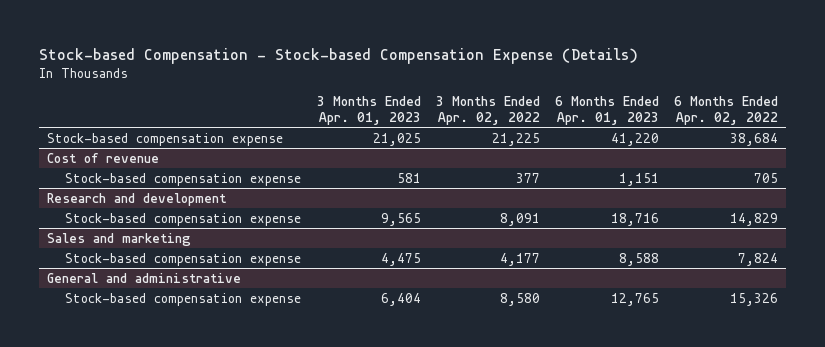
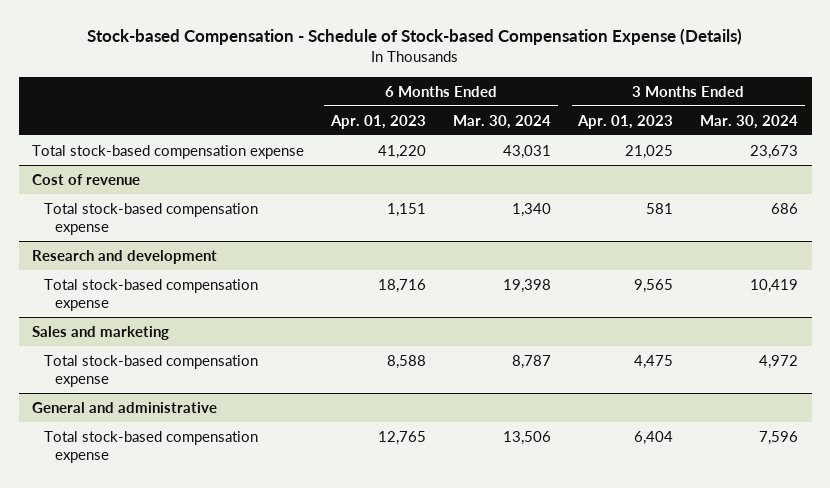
[39,47,639,64] Stock-based Compensation - Stock-based Compensation Expense (Details) -> [87,27,743,45] Stock-based Compensation - Schedule of Stock-based Compensation Expense (Details)
[435,95,540,125] 3 Months Ended Apr. 02, 2022 -> none
[673,95,778,125] 6 Months Ended Apr. 02, 2022 -> none
none -> [453,114,552,129] Mar. 30, 2024
none -> [700,114,799,129] Mar. 30, 2024
[46,132,283,146] Stock-based compensation expense -> [32,144,305,159] Total stock-based compensation expense
[65,172,302,186] Stock-based compensation expense -> [43,202,258,235] Total stock-based compensation expense
[65,212,302,226] Stock-based compensation expense -> [43,278,258,311] Total stock-based compensation expense
[65,252,302,266] Stock-based compensation expense -> [43,354,258,387] Total stock-based compensation expense
[65,292,302,306] Stock-based compensation expense -> [43,430,258,463] Total stock-based compensation expense

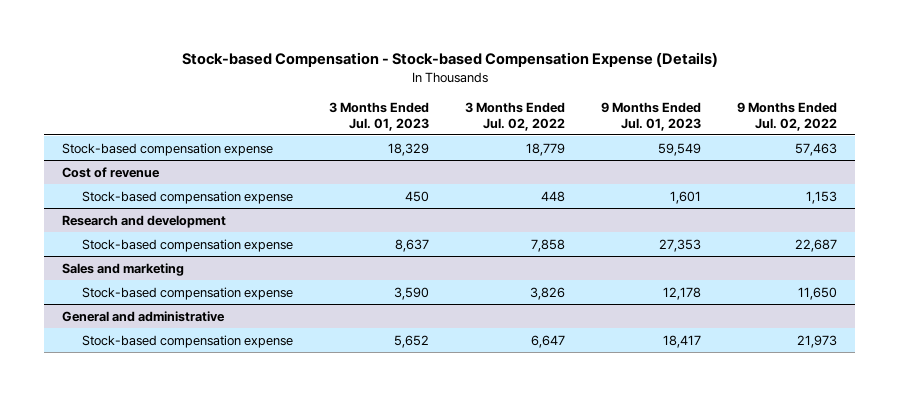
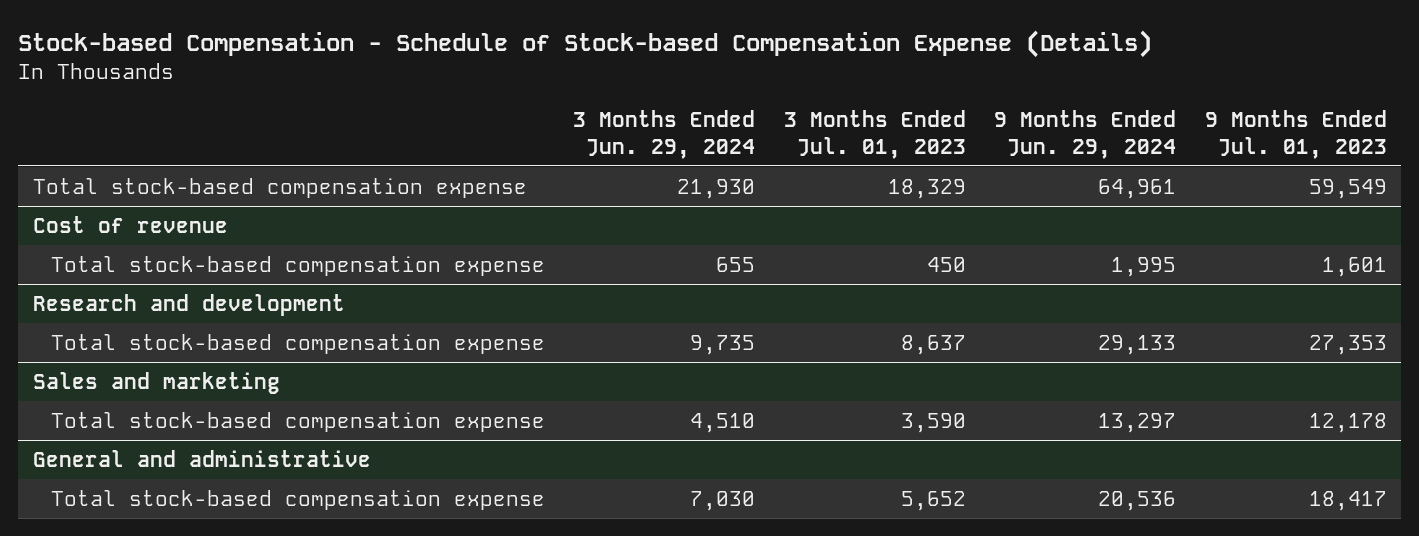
[181,52,718,68] Stock-based Compensation - Stock-based Compensation Expense (Details) -> [18,29,1153,58] Stock-based Compensation - Schedule of Stock-based Compensation Expense (Details)
[465,101,566,131] 3 Months Ended Jul. 02, 2022 -> none
[737,101,838,131] 9 Months Ended Jul. 02, 2022 -> none
none -> [573,109,756,159] 3 Months Ended Jun. 29, 2024
none -> [994,109,1177,159] 9 Months Ended Jun. 29, 2024
[61,142,273,156] Stock-based compensation expense -> [32,177,527,198] Total stock-based compensation expense
[82,190,294,204] Stock-based compensation expense -> [50,255,545,276] Total stock-based compensation expense
[82,238,294,252] Stock-based compensation expense -> [50,333,545,354] Total stock-based compensation expense
[82,286,294,300] Stock-based compensation expense -> [50,411,545,432] Total stock-based compensation expense
[82,334,294,348] Stock-based compensation expense -> [50,489,545,510] Total stock-based compensation expense

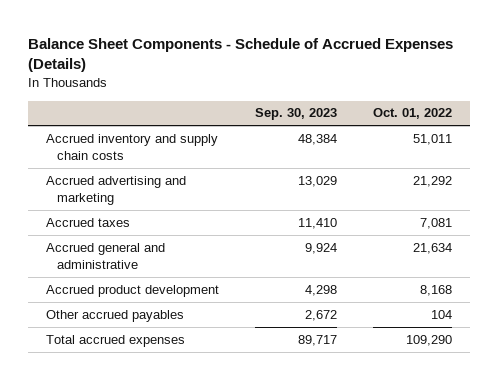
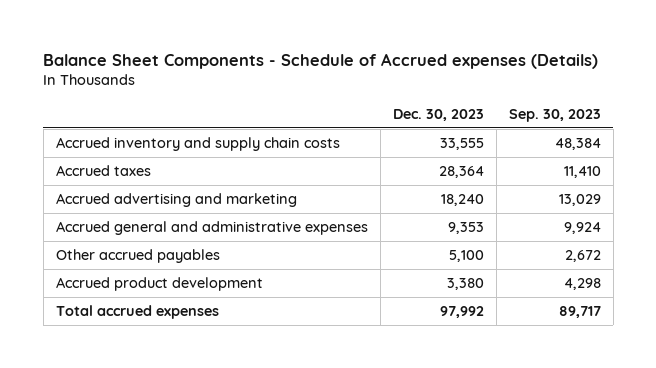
[28,37,454,73] Balance Sheet Components - Schedule of Accrued Expenses (Details) -> [43,52,599,69] Balance Sheet Components - Schedule of Accrued expenses (Details)
[373,108,453,120] Oct. 01, 2022 -> none
none -> [392,108,484,121] Dec. 30, 2023
[46,175,187,205] Accrued advertising and marketing -> [55,193,297,208] Accrued advertising and marketing
[46,242,166,269] Accrued general and administrative -> [55,221,368,236] Accrued general and administrative expenses
[46,284,220,297] Accrued product development -> [55,277,263,292] Accrued product development

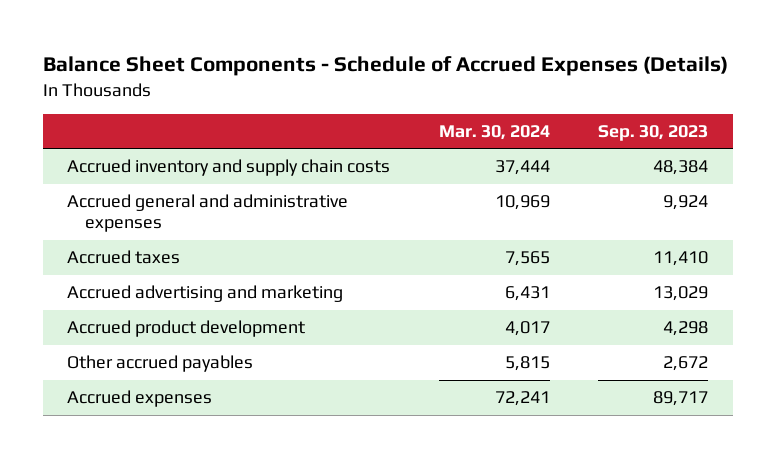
[43,52,599,69] Balance Sheet Components - Schedule of Accrued expenses (Details) -> [43,56,729,77] Balance Sheet Components - Schedule of Accrued Expenses (Details)
[392,108,484,121] Dec. 30, 2023 -> none
none -> [438,125,550,141] Mar. 30, 2024
[55,221,368,236] Accrued general and administrative expenses -> [67,194,349,233] Accrued general and administrative expenses
[55,249,220,264] Other accrued payables -> [67,355,254,373] Other accrued payables
[55,305,219,320] Total accrued expenses -> [67,390,213,408] Accrued expenses

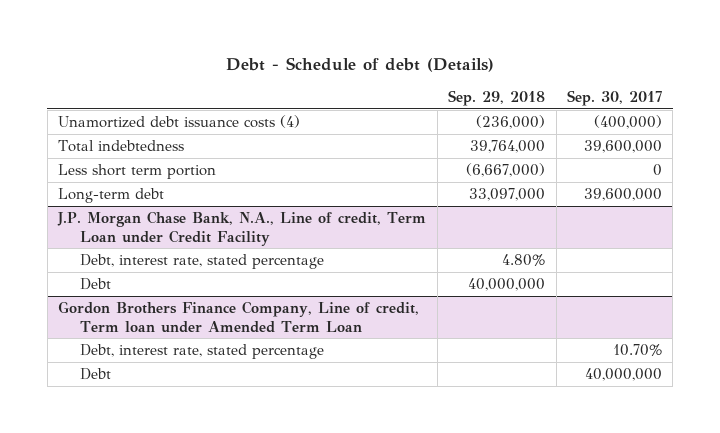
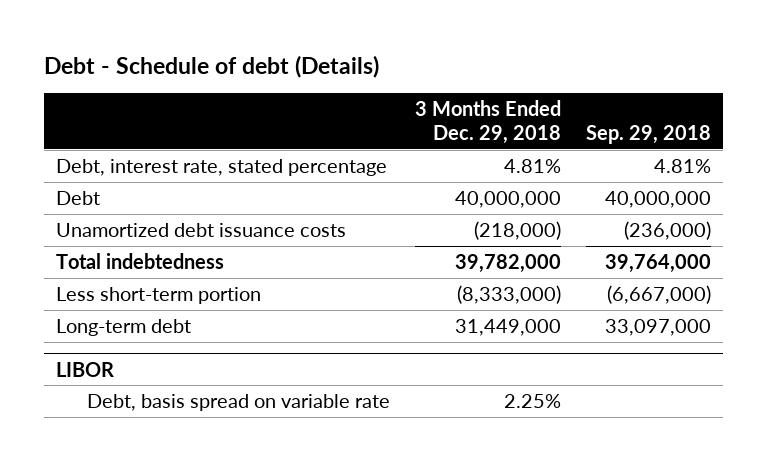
[566,90,662,107] Sep. 30, 2017 -> none
none -> [414,100,561,144] 3 Months Ended Dec. 29, 2018
none -> [56,158,388,176] Debt, interest rate, stated percentage
none -> [56,190,101,205] Debt
[58,115,301,129] Unamortized debt issuance costs (4) -> [56,222,347,237] Unamortized debt issuance costs
[58,164,217,180] Less short term portion -> [56,286,262,304] Less short-term portion
[57,211,427,246] J.P. Morgan Chase Bank, N.A., Line of credit, Term Loan under Credit Facility -> none
[80,254,325,270] Debt, interest rate, stated percentage -> none
[80,278,112,291] Debt -> none
[58,301,420,333] Gordon Brothers Finance Company, Line of credit, Term loan under Amended Term Loan -> none
[80,344,325,360] Debt, interest rate, stated percentage -> none
[80,368,112,381] Debt -> none
none -> [56,361,115,377] LIBOR
none -> [86,393,390,411] Debt, basis spread on variable rate

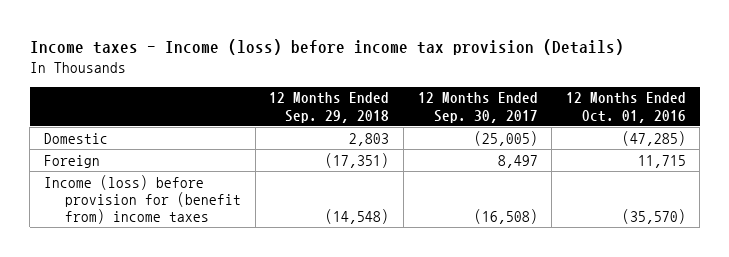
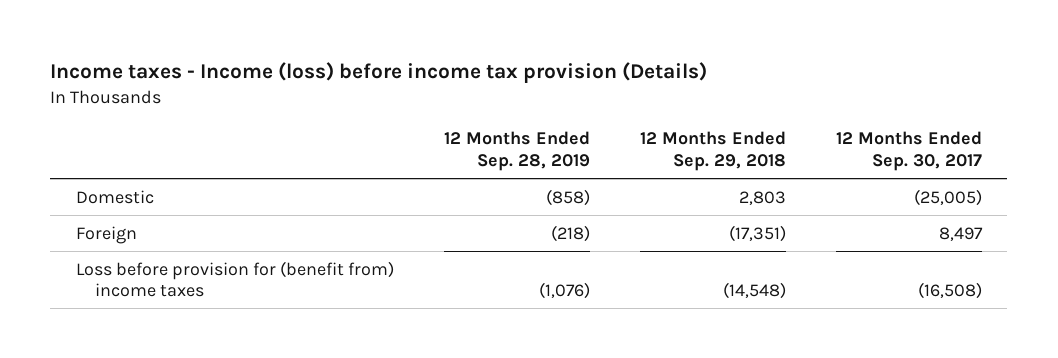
[565,92,686,123] 12 Months Ended Oct. 01, 2016 -> none
none -> [443,131,590,172] 12 Months Ended Sep. 28, 2019
[43,174,242,224] Income (loss) before provision for (benefit from) income taxes -> [75,260,394,298] Loss before provision for (benefit from) income taxes

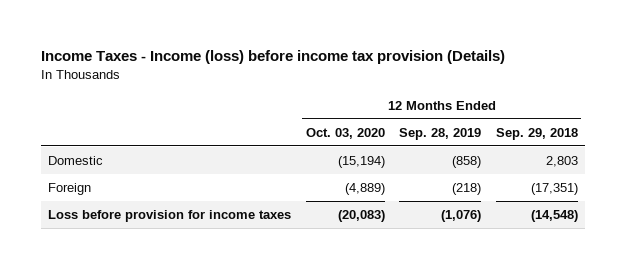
[50,62,708,84] Income taxes - Income (loss) before income tax provision (Details) -> [41,50,506,65] Income Taxes - Income (loss) before income tax provision (Details)
[836,131,983,172] 12 Months Ended Sep. 30, 2017 -> none
none -> [305,127,385,139] Oct. 03, 2020
[75,260,394,298] Loss before provision for (benefit from) income taxes -> [48,209,292,222] Loss before provision for income taxes

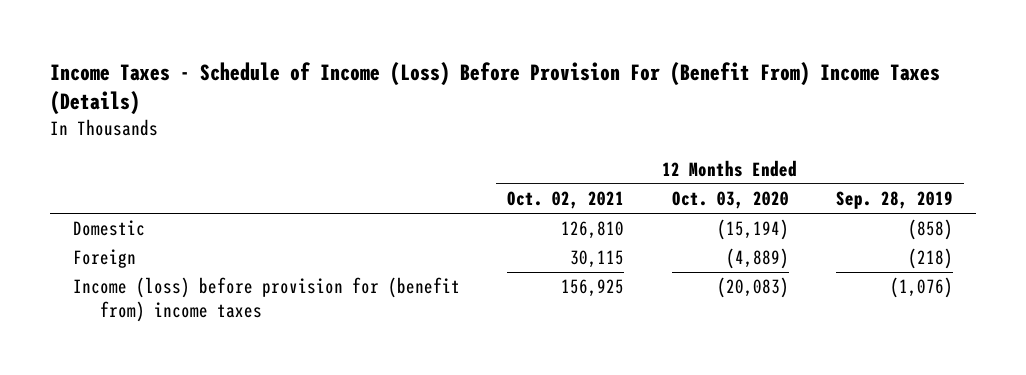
[41,50,506,65] Income Taxes - Income (loss) before income tax provision (Details) -> [49,61,940,116] Income Taxes - Schedule of Income (Loss) Before Provision For (Benefit From) Income Taxes (Details)
[495,127,578,140] Sep. 29, 2018 -> none
none -> [507,191,625,210] Oct. 02, 2021
[48,209,292,222] Loss before provision for income taxes -> [73,277,461,323] Income (loss) before provision for (benefit from) income taxes

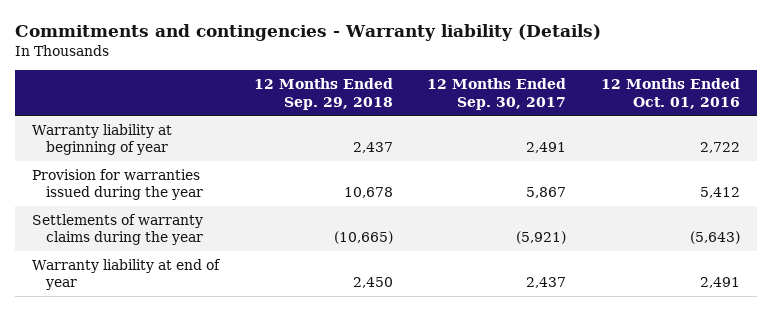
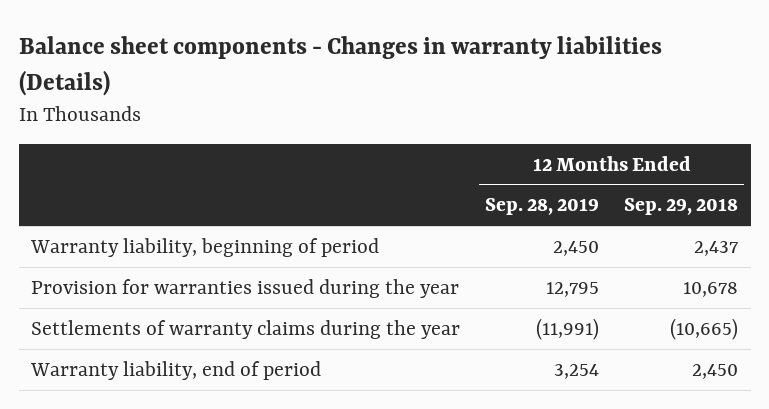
[14,23,601,41] Commitments and contingencies - Warranty liability (Details) -> [18,36,662,97] Balance sheet components - Changes in warranty liabilities (Details)
[427,78,567,110] 12 Months Ended Sep. 30, 2017 -> none
[600,78,740,109] 12 Months Ended Oct. 01, 2016 -> none
none -> [485,198,600,216] Sep. 28, 2019
[32,123,173,156] Warranty liability at beginning of year -> [30,237,380,257] Warranty liability, beginning of period
[32,258,222,291] Warranty liability at end of year -> [30,360,322,380] Warranty liability, end of period

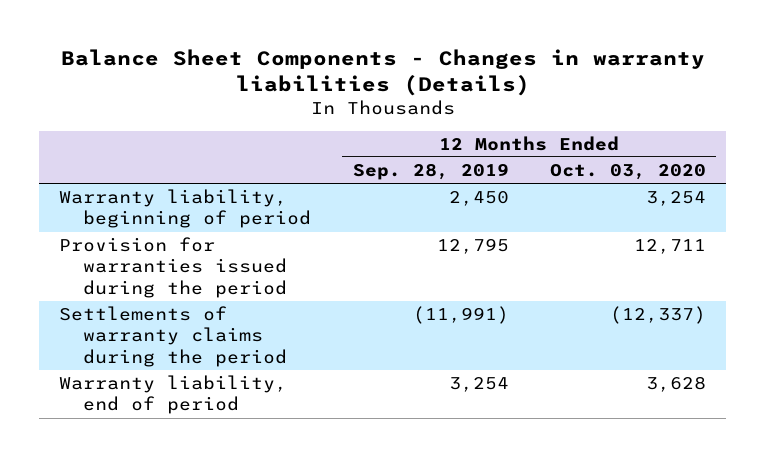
[18,36,662,97] Balance sheet components - Changes in warranty liabilities (Details) -> [60,48,705,97] Balance Sheet Components - Changes in warranty liabilities (Details)
[624,198,739,216] Sep. 29, 2018 -> none
none -> [549,163,706,180] Oct. 03, 2020
[31,278,460,298] Provision for warranties issued during the year -> [59,237,288,298] Provision for warranties issued during the period
[31,319,461,339] Settlements of warranty claims during the year -> [59,306,288,367] Settlements of warranty claims during the period

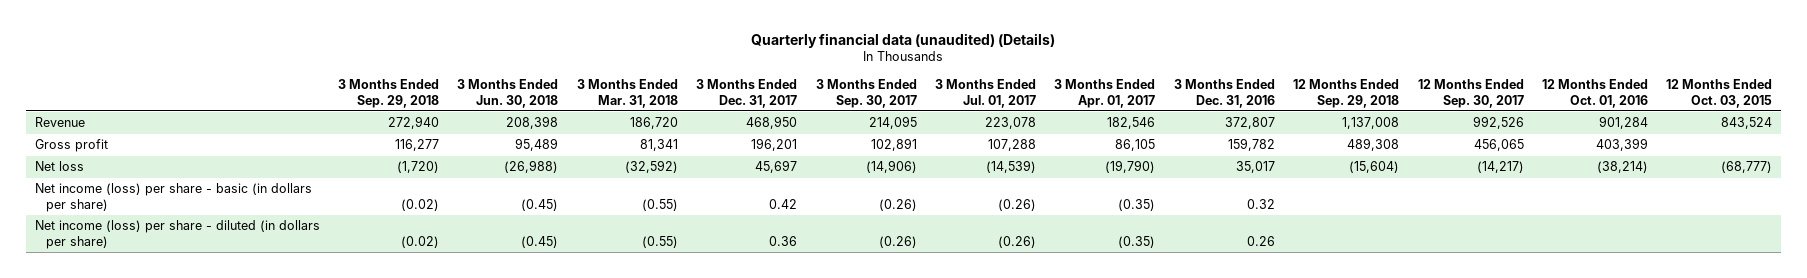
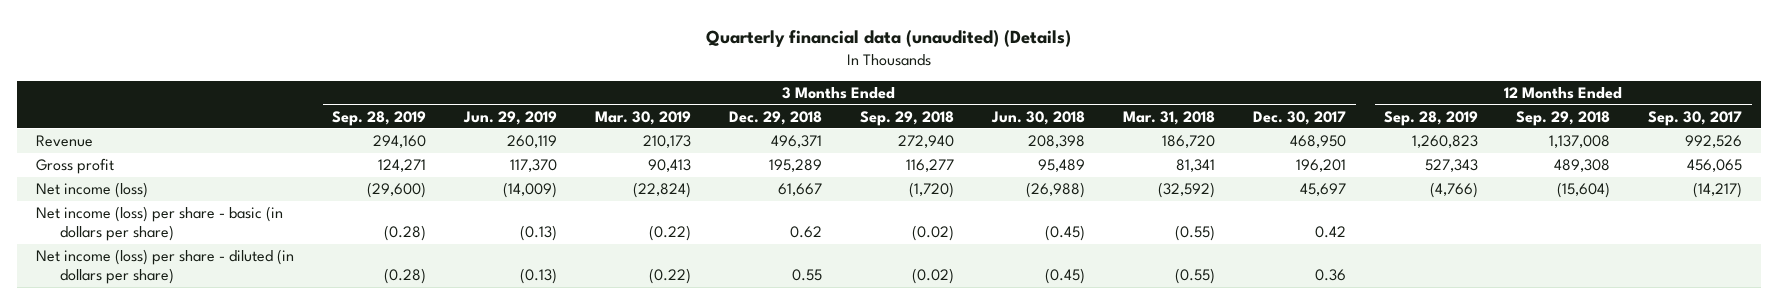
[696,79,798,108] 3 Months Ended Dec. 31, 2017 -> none
[815,79,917,108] 3 Months Ended Sep. 30, 2017 -> none
[934,79,1036,108] 3 Months Ended Jul. 01, 2017 -> none
[1054,79,1156,108] 3 Months Ended Apr. 01, 2017 -> none
[1173,79,1275,108] 3 Months Ended Dec. 31, 2016 -> none
[1541,79,1648,108] 12 Months Ended Oct. 01, 2016 -> none
[1666,79,1773,108] 12 Months Ended Oct. 03, 2015 -> none
none -> [332,110,427,126] Sep. 28, 2019
none -> [463,110,558,125] Jun. 29, 2019
none -> [595,110,692,125] Mar. 30, 2019
none -> [729,110,823,125] Dec. 29, 2018
none -> [1253,110,1347,125] Dec. 30, 2017
none -> [1384,110,1479,126] Sep. 28, 2019
[34,161,84,172] Net loss -> [36,182,149,199] Net income (loss)

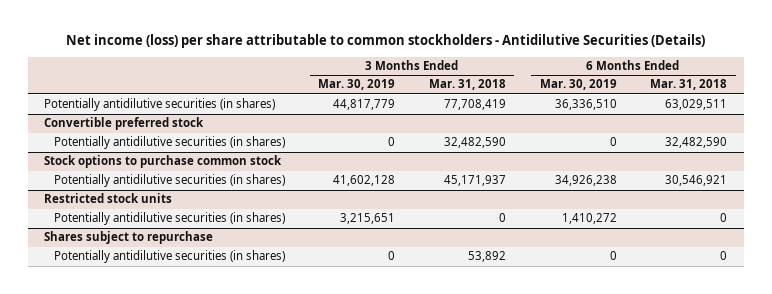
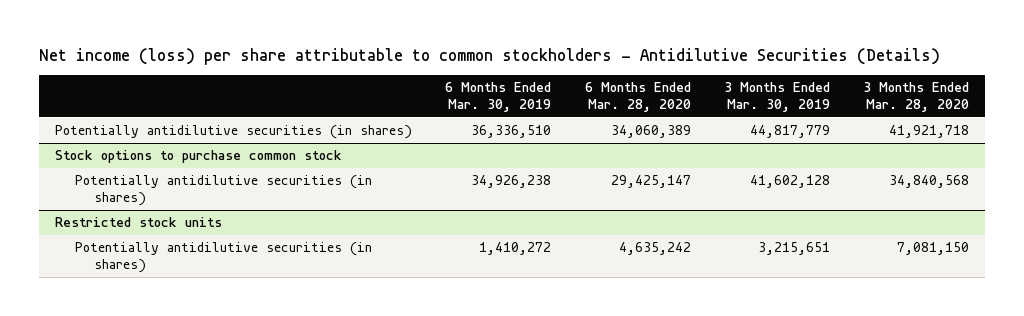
[428,79,506,91] Mar. 31, 2018 -> none
[650,79,728,91] Mar. 31, 2018 -> none
none -> [584,82,691,113] 6 Months Ended Mar. 28, 2020
none -> [862,82,969,113] 3 Months Ended Mar. 28, 2020
[44,117,205,131] Convertible preferred stock -> none
[53,136,285,150] Potentially antidilutive securities (in shares) -> none
[44,231,214,245] Shares subject to repurchase -> none
[53,250,285,264] Potentially antidilutive securities (in shares) -> none

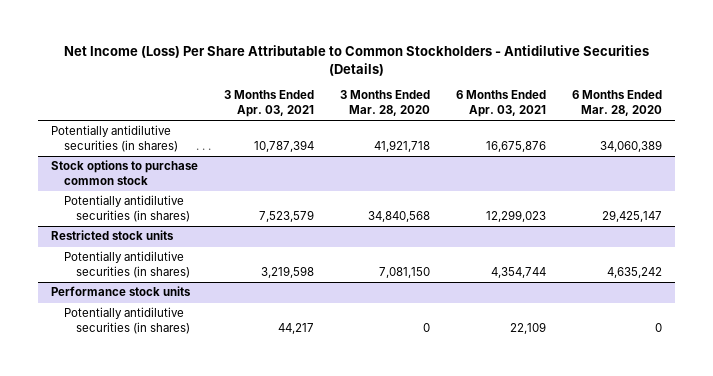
[38,47,940,65] Net income (loss) per share attributable to common stockholders - Antidilutive Securities (Details) -> [63,45,649,76] Net Income (Loss) Per Share Attributable to Common Stockholders - Antidilutive Securities (Details)
[445,82,552,113] 6 Months Ended Mar. 30, 2019 -> none
[723,82,830,113] 3 Months Ended Mar. 30, 2019 -> none
none -> [224,90,315,118] 3 Months Ended Apr. 03, 2021
none -> [455,90,546,118] 6 Months Ended Apr. 03, 2021
none -> [51,286,192,297] Performance stock units
none -> [63,307,191,335] Potentially antidilutive securities (in shares)

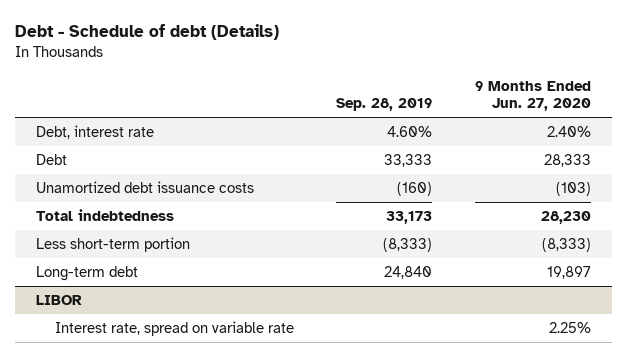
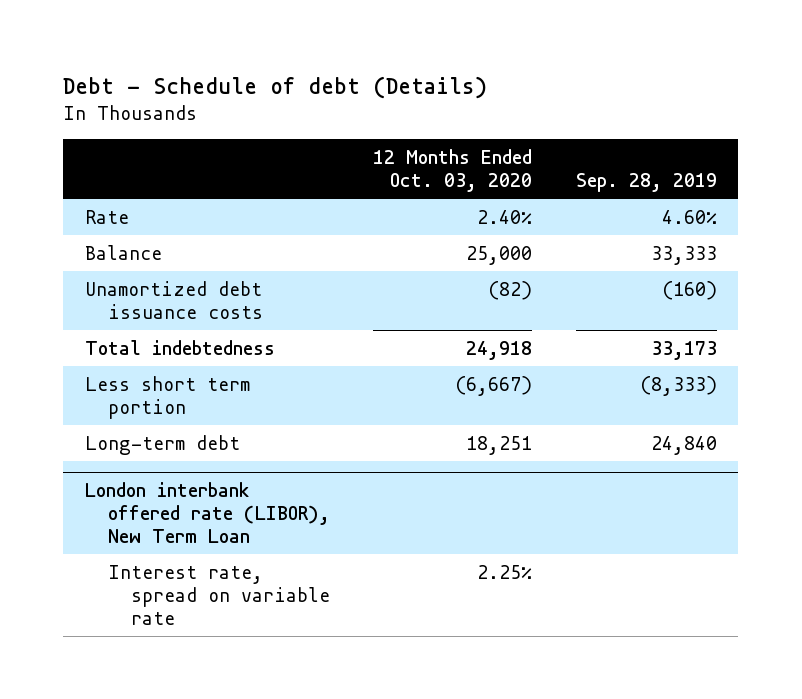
[474,80,591,112] 9 Months Ended Jun. 27, 2020 -> none
none -> [373,149,533,192] 12 Months Ended Oct. 03, 2020
[35,125,154,140] Debt, interest rate -> none
none -> [85,209,130,224] Rate
[35,154,67,166] Debt -> [85,244,163,260] Balance
[35,237,190,253] Less short-term portion -> [85,375,251,419] Less short term portion
[35,295,82,306] LIBOR -> none
none -> [85,482,330,543] London interbank offered rate (LIBOR), New Term Loan

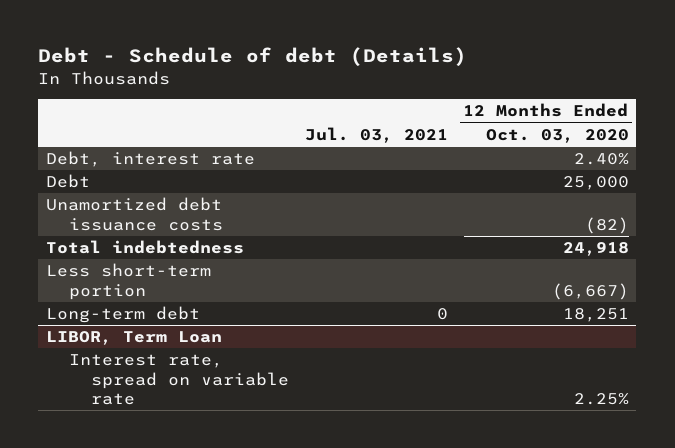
[575,172,717,192] Sep. 28, 2019 -> none
none -> [304,126,448,143] Jul. 03, 2021
[85,209,130,224] Rate -> none
none -> [46,151,256,168] Debt, interest rate
[85,244,163,260] Balance -> [46,174,91,189] Debt
[85,375,251,419] Less short term portion -> [46,263,212,300] Less short-term portion
[85,482,330,543] London interbank offered rate (LIBOR), New Term Loan -> none
none -> [46,331,223,346] LIBOR, Term Loan

